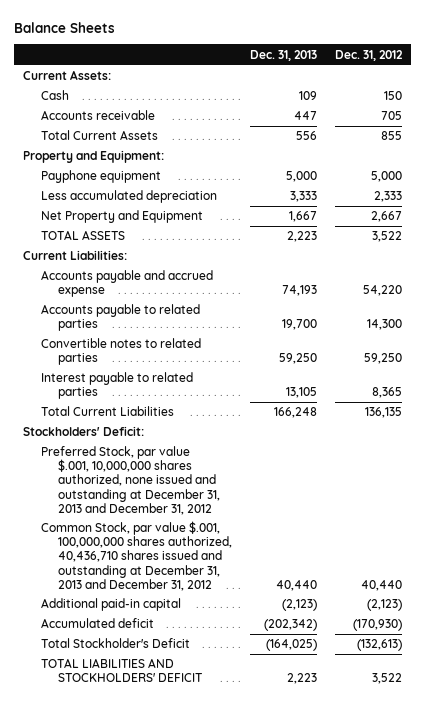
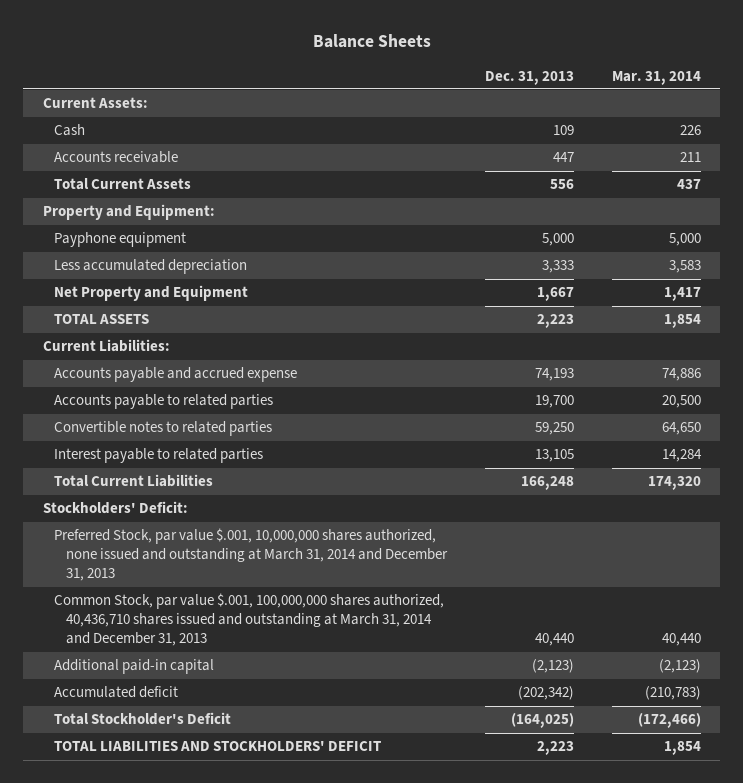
[335,49,404,61] Dec. 31, 2012 -> none
none -> [611,70,701,85] Mar. 31, 2014
[40,446,221,515] Preferred Stock, par value $.001, 10,000,000 shares authorized, none issued and outstanding at December 31, 2013 and December 31, 2012 -> [54,528,448,582] Preferred Stock, par value $.001, 10,000,000 shares authorized, none issued and outstanding at March 31, 2014 and December 31, 2013
[40,521,233,591] Common Stock, par value $.001, 100,000,000 shares authorized, 40,436,710 shares issued and outstanding at December 31, 2013 and December 31, 2012 -> [54,593,445,647] Common Stock, par value $.001, 100,000,000 shares authorized, 40,436,710 shares issued and outstanding at March 31, 2014 and December 31, 2013

